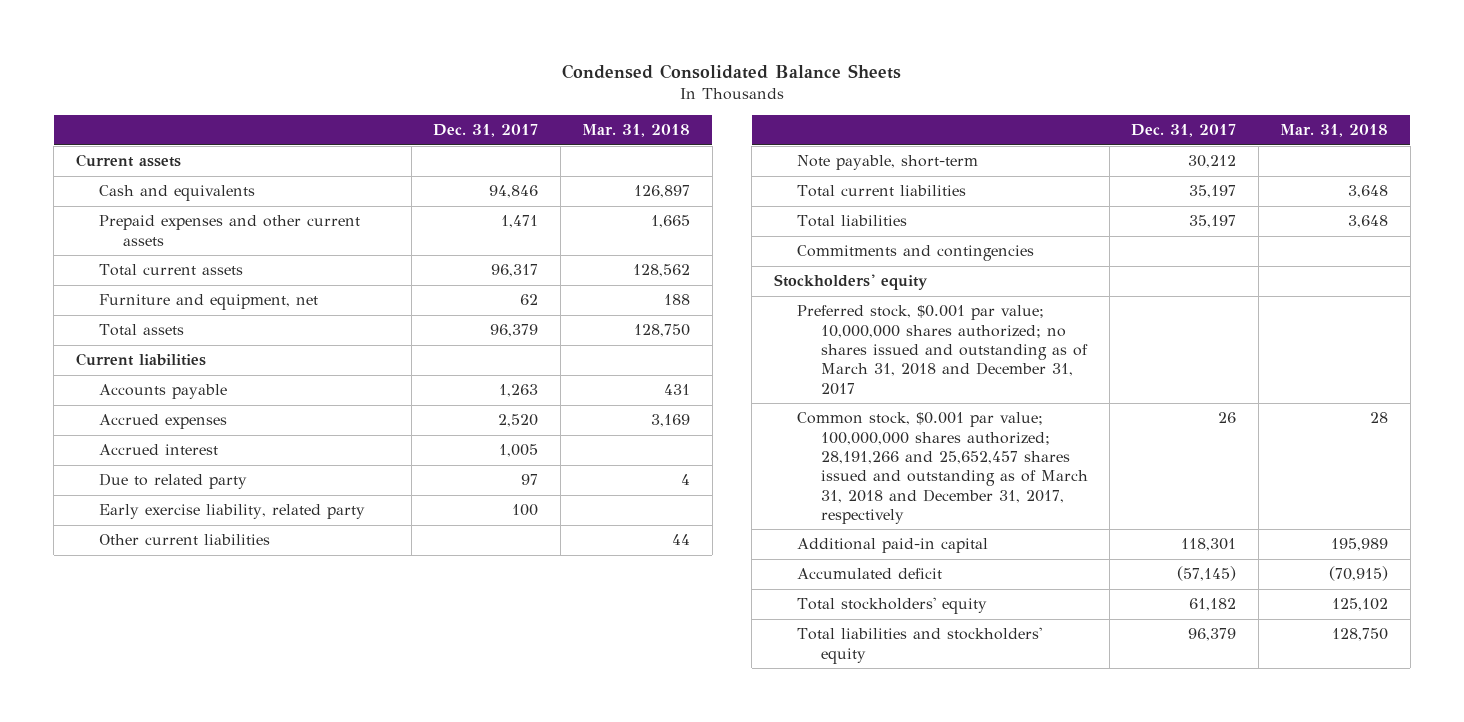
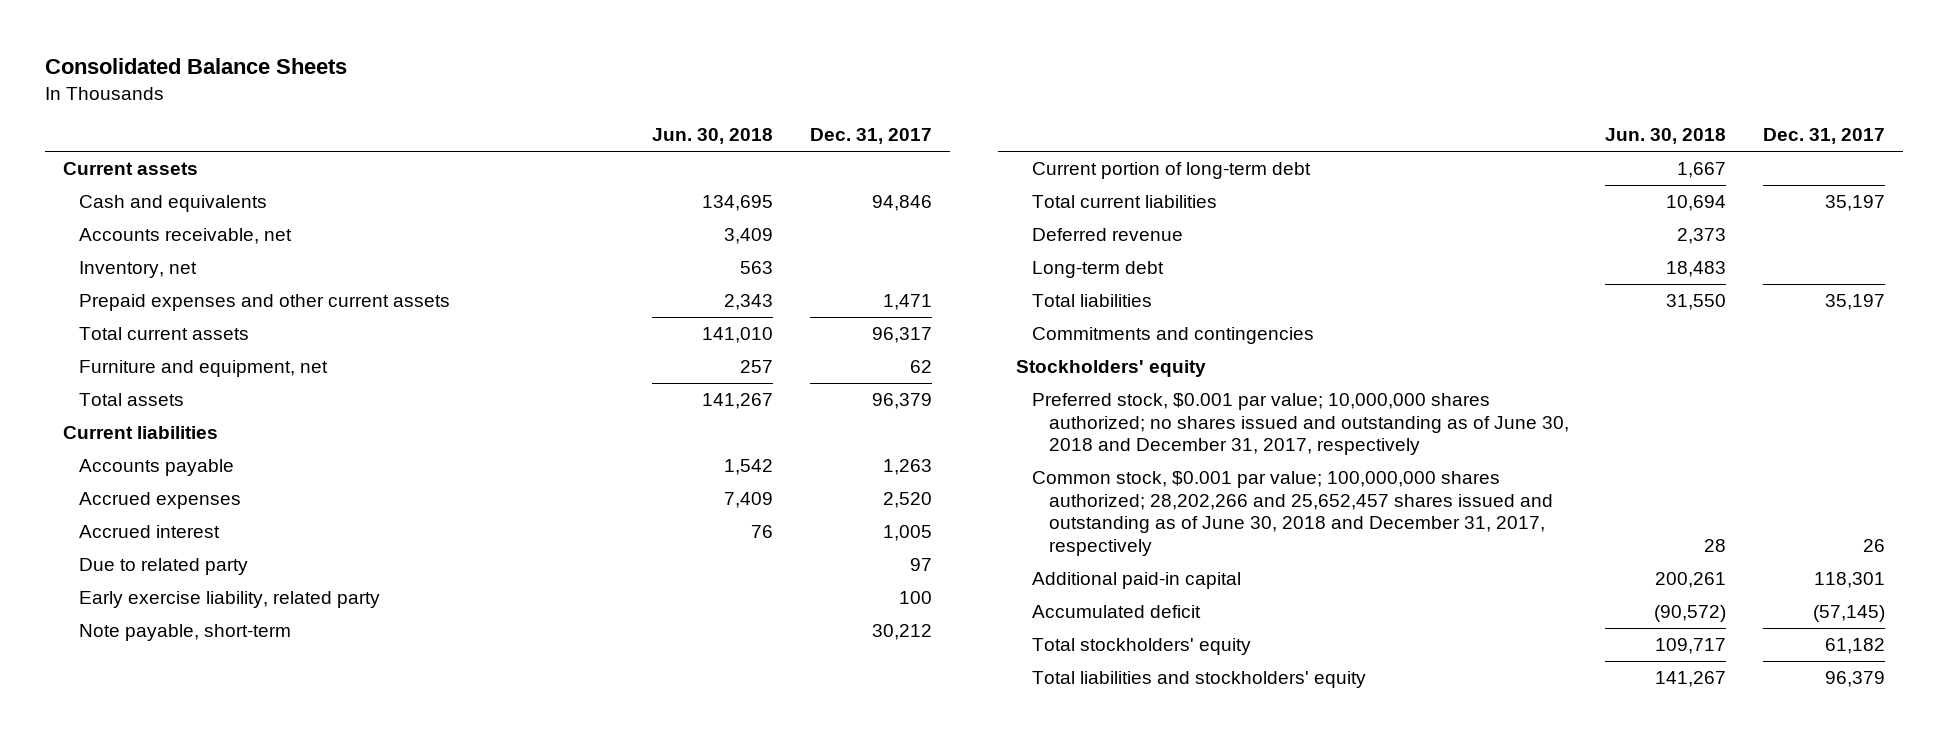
[561,64,901,80] Condensed Consolidated Balance Sheets -> [44,58,347,75] Consolidated Balance Sheets
[582,124,691,138] Mar. 31, 2018 -> none
none -> [652,128,774,145] Jun. 30, 2018
none -> [79,227,293,244] Accounts receivable, net
none -> [79,260,198,278] Inventory, net
[99,534,271,546] Other current liabilities -> none
none -> [1032,161,1312,179] Current portion of long-term debt
none -> [1032,227,1184,241] Deferred revenue
none -> [1032,260,1165,278] Long-term debt
[797,305,1088,395] Preferred stock, $0.001 par value; 10,000,000 shares authorized; no shares issued and outstanding as of March 31, 2018 and December 31, 2017 -> [1032,392,1570,456] Preferred stock, $0.001 par value; 10,000,000 shares authorized; no shares issued and outstanding as of June 30, 2018 and December 31, 2017, respectively
[797,412,1088,524] Common stock, $0.001 par value; 100,000,000 shares authorized; 28,191,266 and 25,652,457 shares issued and outstanding as of March 31, 2018 and December 31, 2017, respectively -> [1032,470,1554,556] Common stock, $0.001 par value; 100,000,000 shares authorized; 28,202,266 and 25,652,457 shares issued and outstanding as of June 30, 2018 and December 31, 2017, respectively

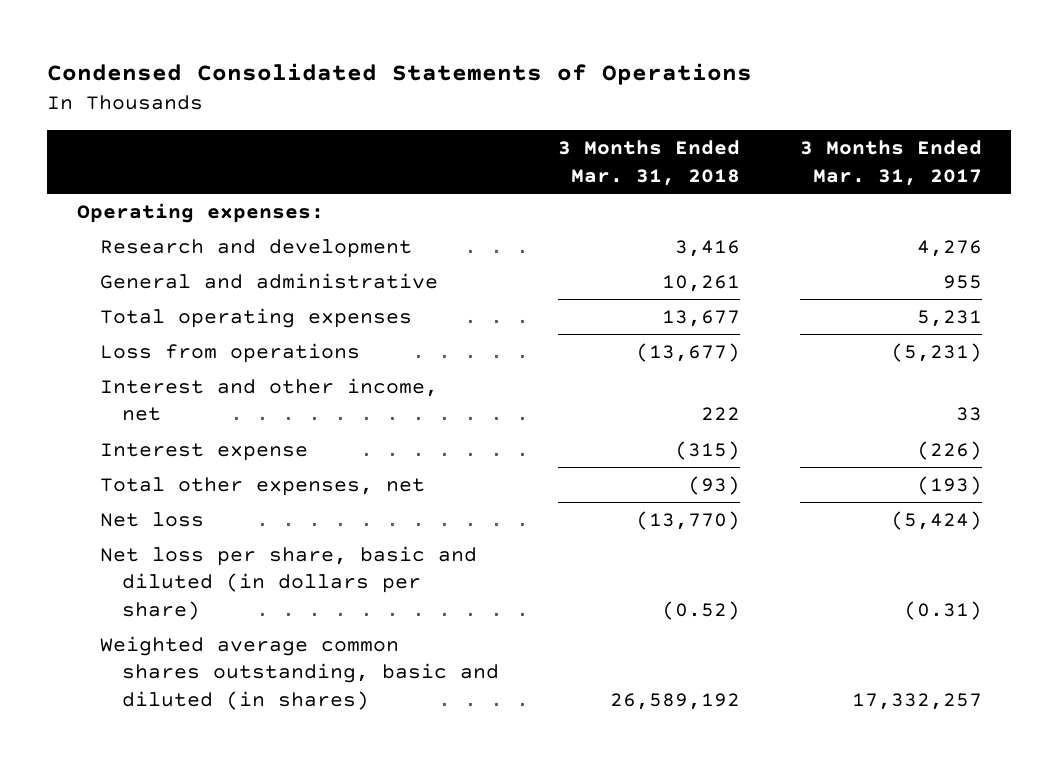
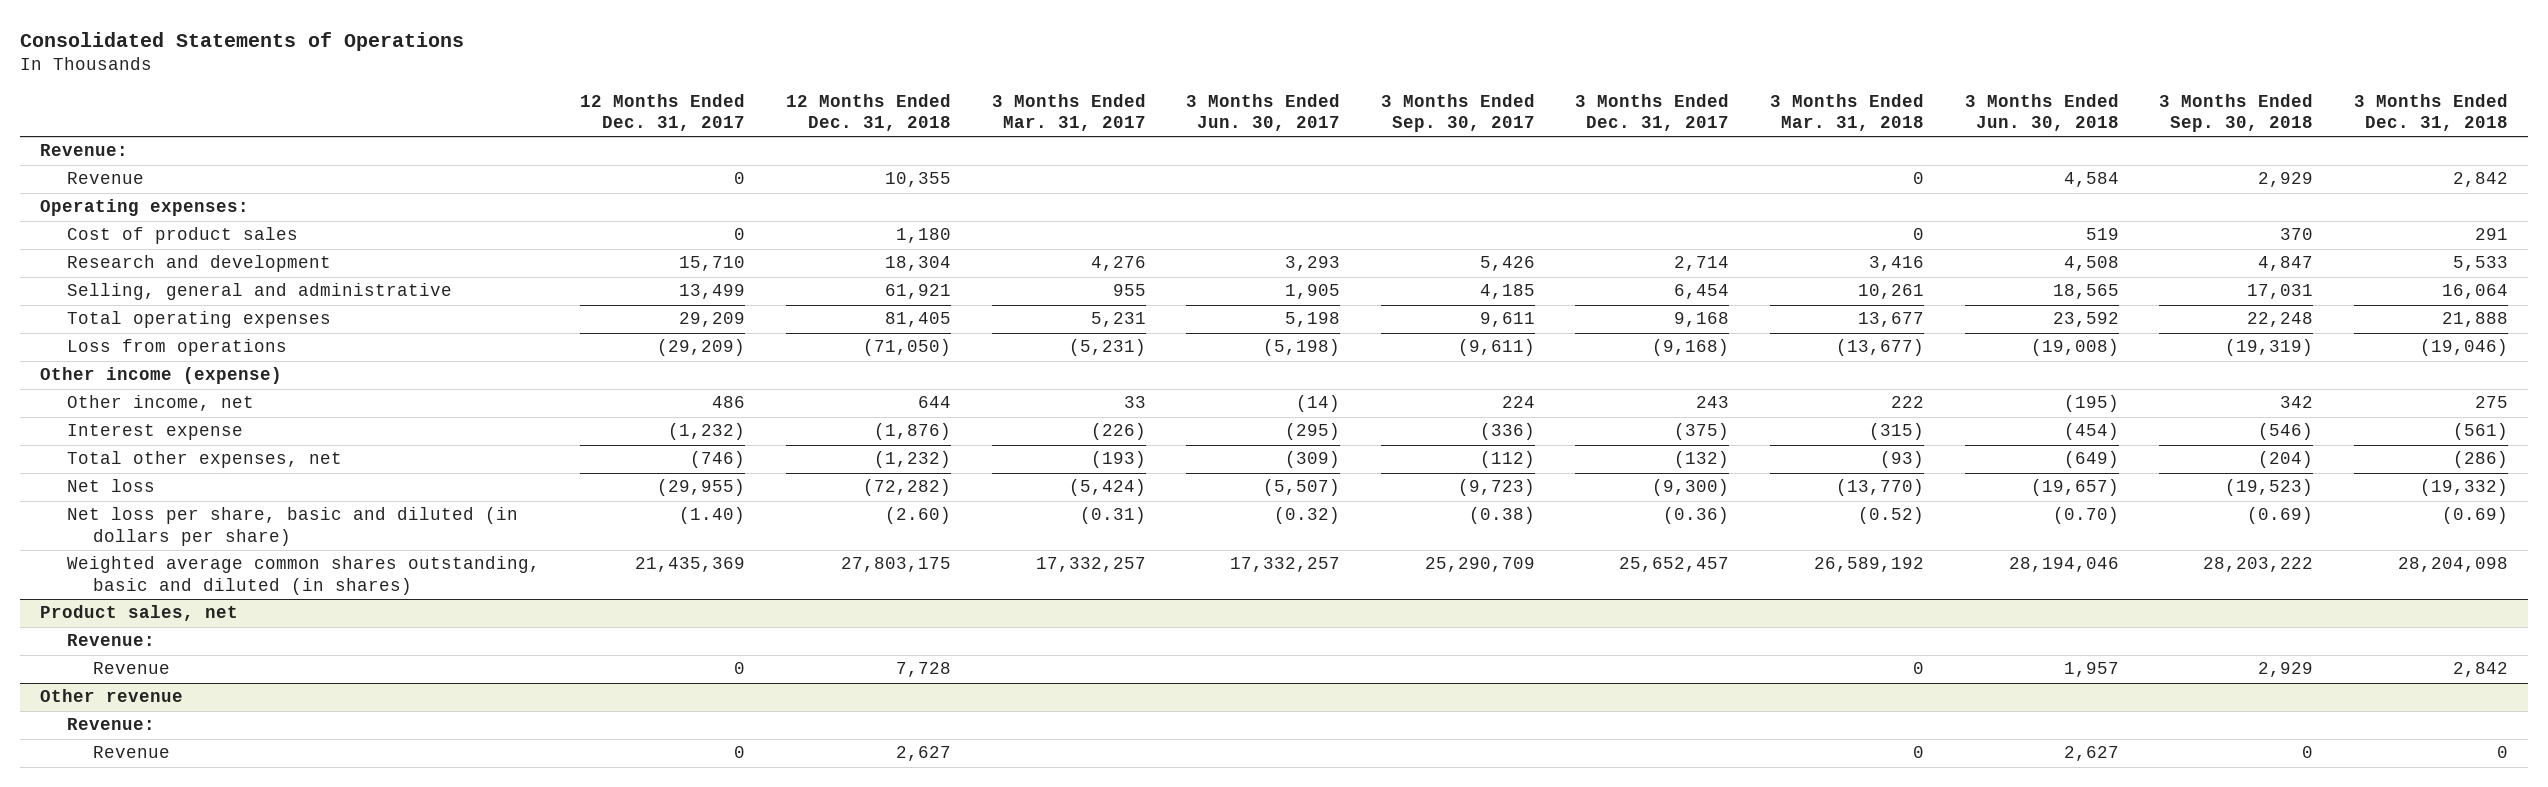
[47,63,753,86] Condensed Consolidated Statements of Operations -> [19,31,464,51] Consolidated Statements of Operations
none -> [580,93,746,132] 12 Months Ended Dec. 31, 2017
none -> [785,93,951,132] 12 Months Ended Dec. 31, 2018
none -> [1186,93,1341,132] 3 Months Ended Jun. 30, 2017
none -> [1380,93,1535,133] 3 Months Ended Sep. 30, 2017
none -> [1575,93,1730,132] 3 Months Ended Dec. 31, 2017
none -> [1964,93,2119,132] 3 Months Ended Jun. 30, 2018
none -> [2159,93,2314,133] 3 Months Ended Sep. 30, 2018
none -> [2353,93,2508,132] 3 Months Ended Dec. 31, 2018
none -> [40,144,129,157] Revenue:
none -> [66,172,144,185] Revenue
none -> [66,227,298,245] Cost of product sales
[99,272,438,289] General and administrative -> [66,283,452,301] Selling, general and administrative
none -> [40,367,283,385] Other income (expense)
[99,377,438,422] Interest and other income, net -> [66,395,254,412] Other income, net
none -> [40,605,239,622] Product sales, net
none -> [66,634,155,647] Revenue:
none -> [93,662,171,675] Revenue
none -> [40,689,184,703] Other revenue
none -> [66,718,155,731] Revenue:
none -> [93,746,171,759] Revenue

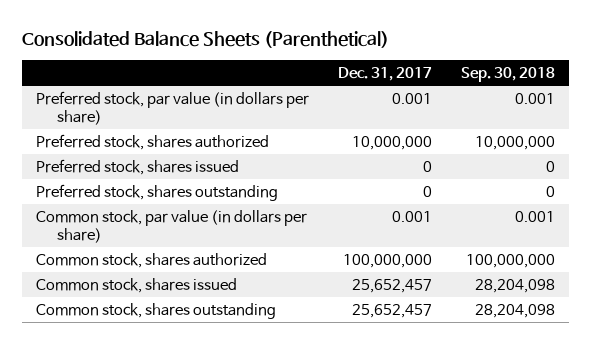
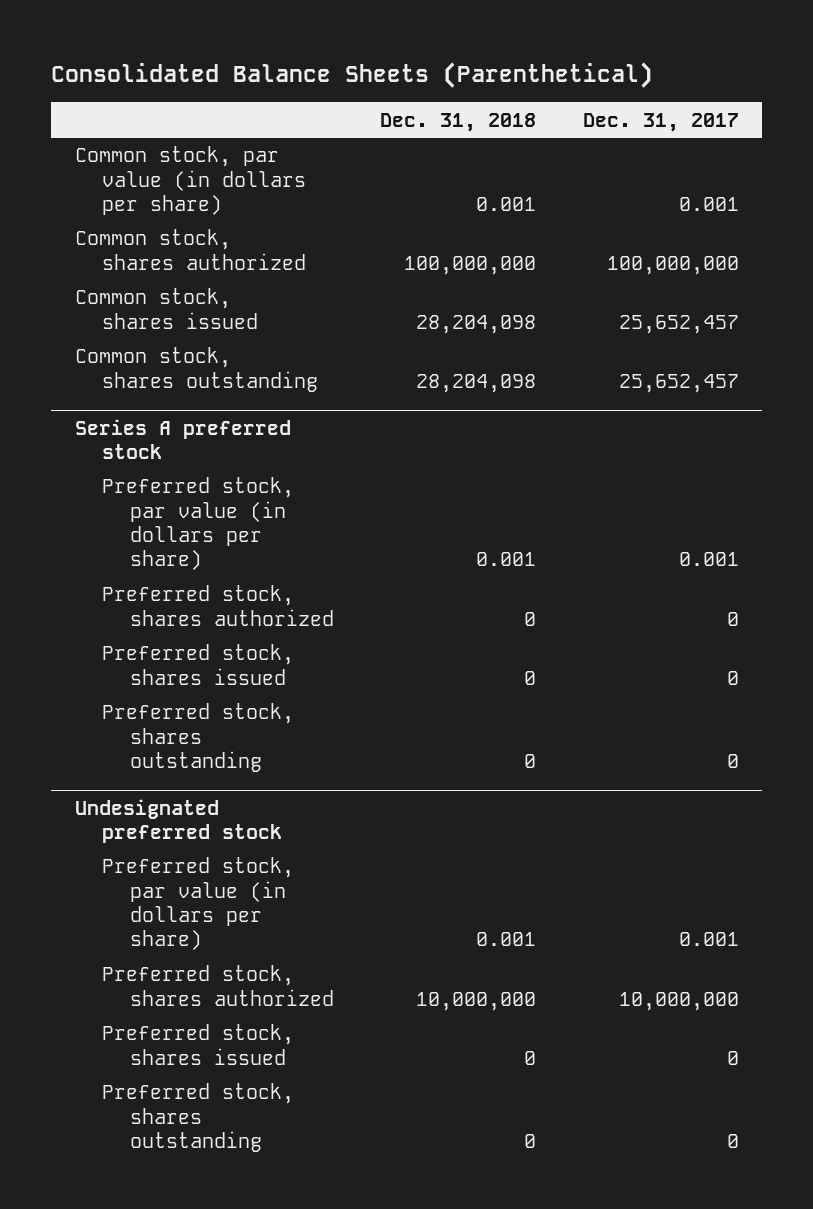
[460,67,555,83] Sep. 30, 2018 -> none
none -> [380,112,537,132] Dec. 31, 2018
[36,90,310,126] Preferred stock, par value (in dollars per share) -> none
[36,133,270,150] Preferred stock, shares authorized -> none
[36,158,240,175] Preferred stock, shares issued -> none
[36,183,279,201] Preferred stock, shares outstanding -> none
none -> [74,418,291,459] Series A preferred stock
none -> [102,477,295,571] Preferred stock, par value (in dollars per share)
none -> [102,585,334,626] Preferred stock, shares authorized
none -> [102,644,295,685] Preferred stock, shares issued
none -> [102,703,295,773] Preferred stock, shares outstanding
none -> [74,798,283,843] Undesignated preferred stock
none -> [102,857,295,951] Preferred stock, par value (in dollars per share)
none -> [102,965,334,1006] Preferred stock, shares authorized
none -> [102,1024,295,1065] Preferred stock, shares issued
none -> [102,1083,295,1153] Preferred stock, shares outstanding

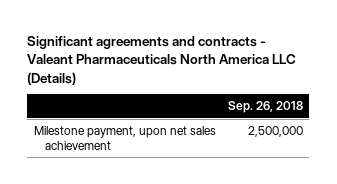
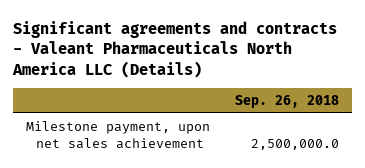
[248,126,304,138] 2,500,000 -> [251,138,340,150] 2,500,000.0

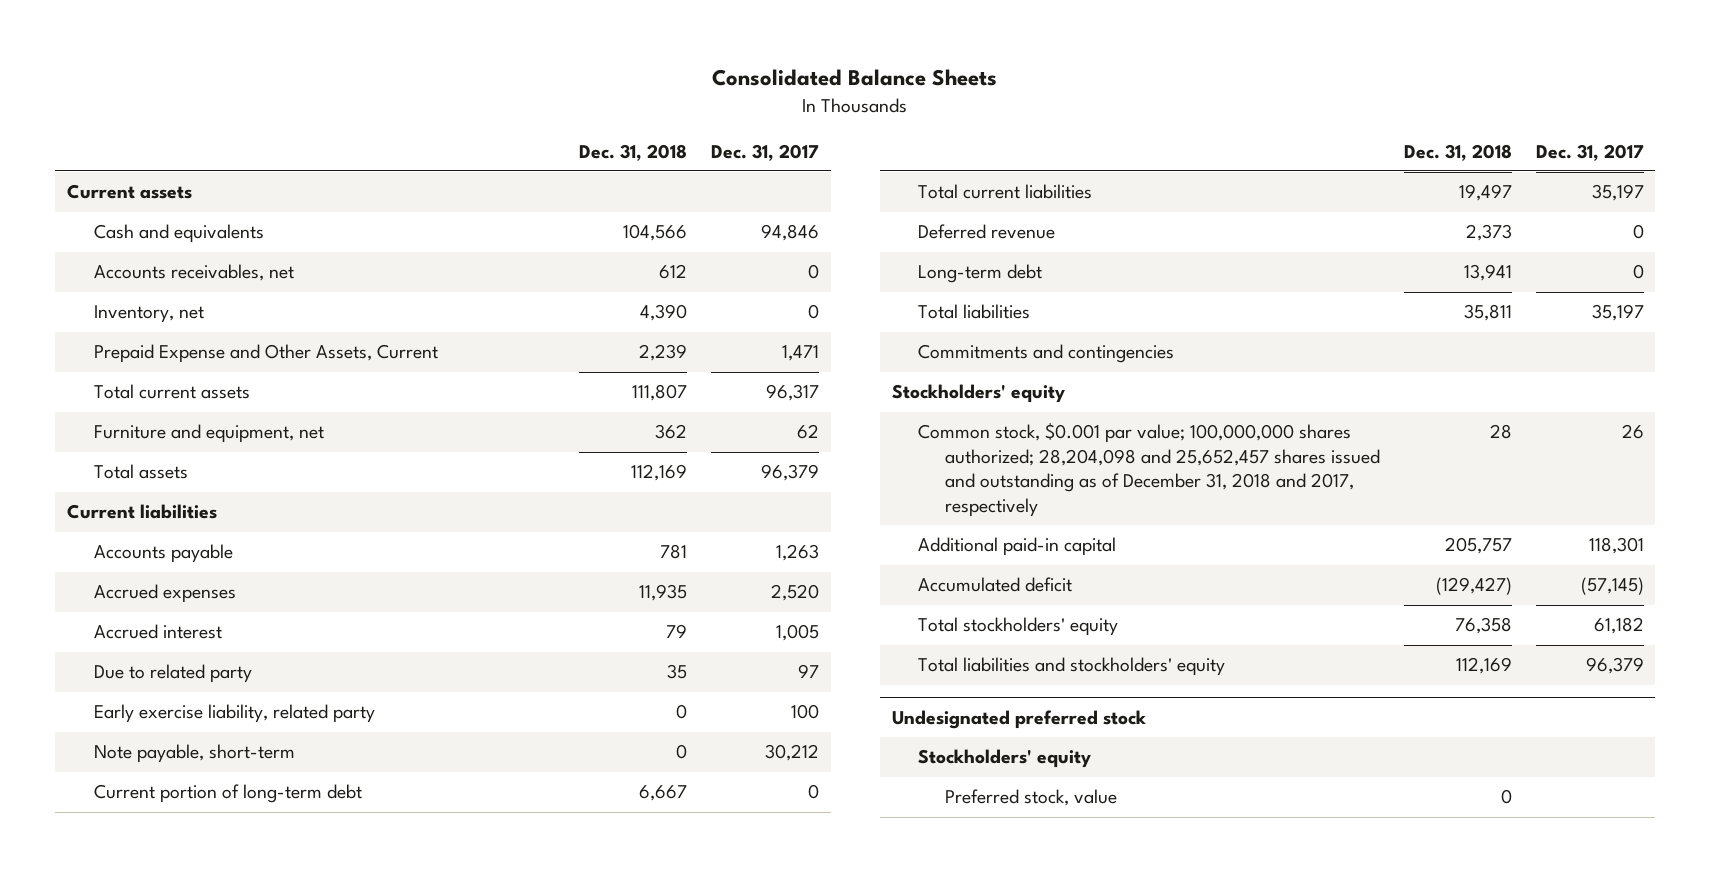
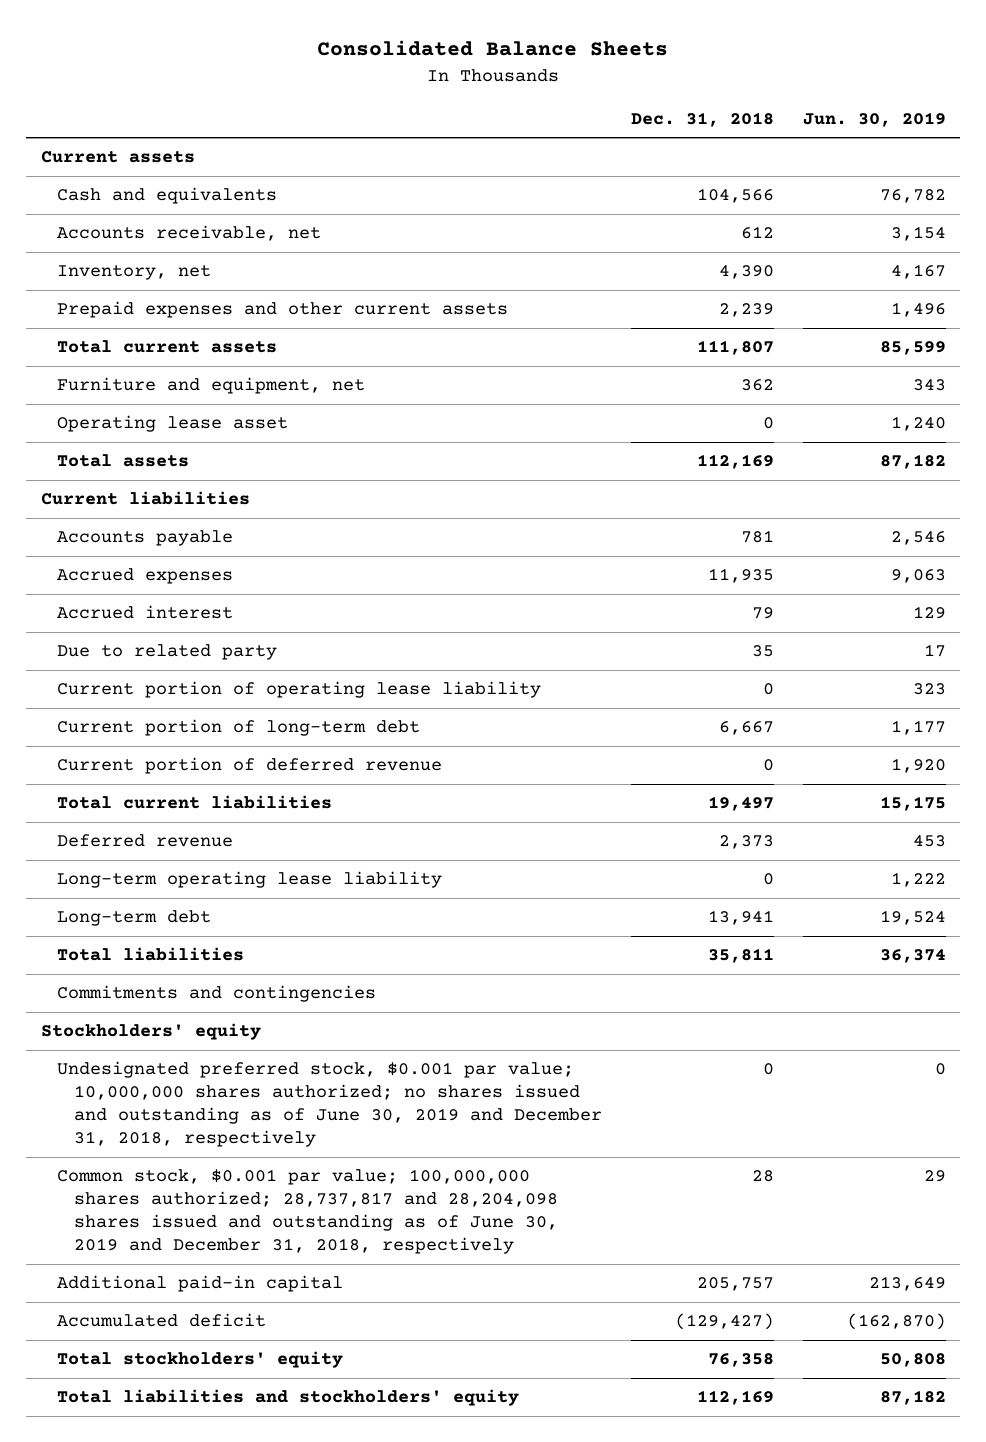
[710,143,819,161] Dec. 31, 2017 -> none
none -> [802,111,946,127] Jun. 30, 2019
[93,264,294,282] Accounts receivables, net -> [57,225,322,242] Accounts receivable, net
[93,344,438,364] Prepaid Expense and Other Assets, Current -> [57,301,509,319] Prepaid expenses and other current assets
none -> [57,415,289,433] Operating lease asset
[93,704,375,724] Early exercise liability, related party -> none
[93,744,295,764] Note payable, short-term -> none
none -> [57,681,542,699] Current portion of operating lease liability
none -> [57,757,443,775] Current portion of deferred revenue
none -> [57,871,443,889] Long-term operating lease liability
none -> [57,1061,603,1148] Undesignated preferred stock, $0.001 par value; 10,000,000 shares authorized; no shares issued and outstanding as of June 30, 2019 and December 31, 2018, respectively
[918,423,1381,517] Common stock, $0.001 par value; 100,000,000 shares authorized; 28,204,098 and 25,652,457 shares issued and outstanding as of December 31, 2018 and 2017, respectively -> [57,1169,559,1255] Common stock, $0.001 par value; 100,000,000 shares authorized; 28,737,817 and 28,204,098 shares issued and outstanding as of June 30, 2019 and December 31, 2018, respectively
[891,709,1146,729] Undesignated preferred stock -> none
[918,749,1092,769] Stockholders' equity -> none
[945,789,1118,807] Preferred stock, value -> none

